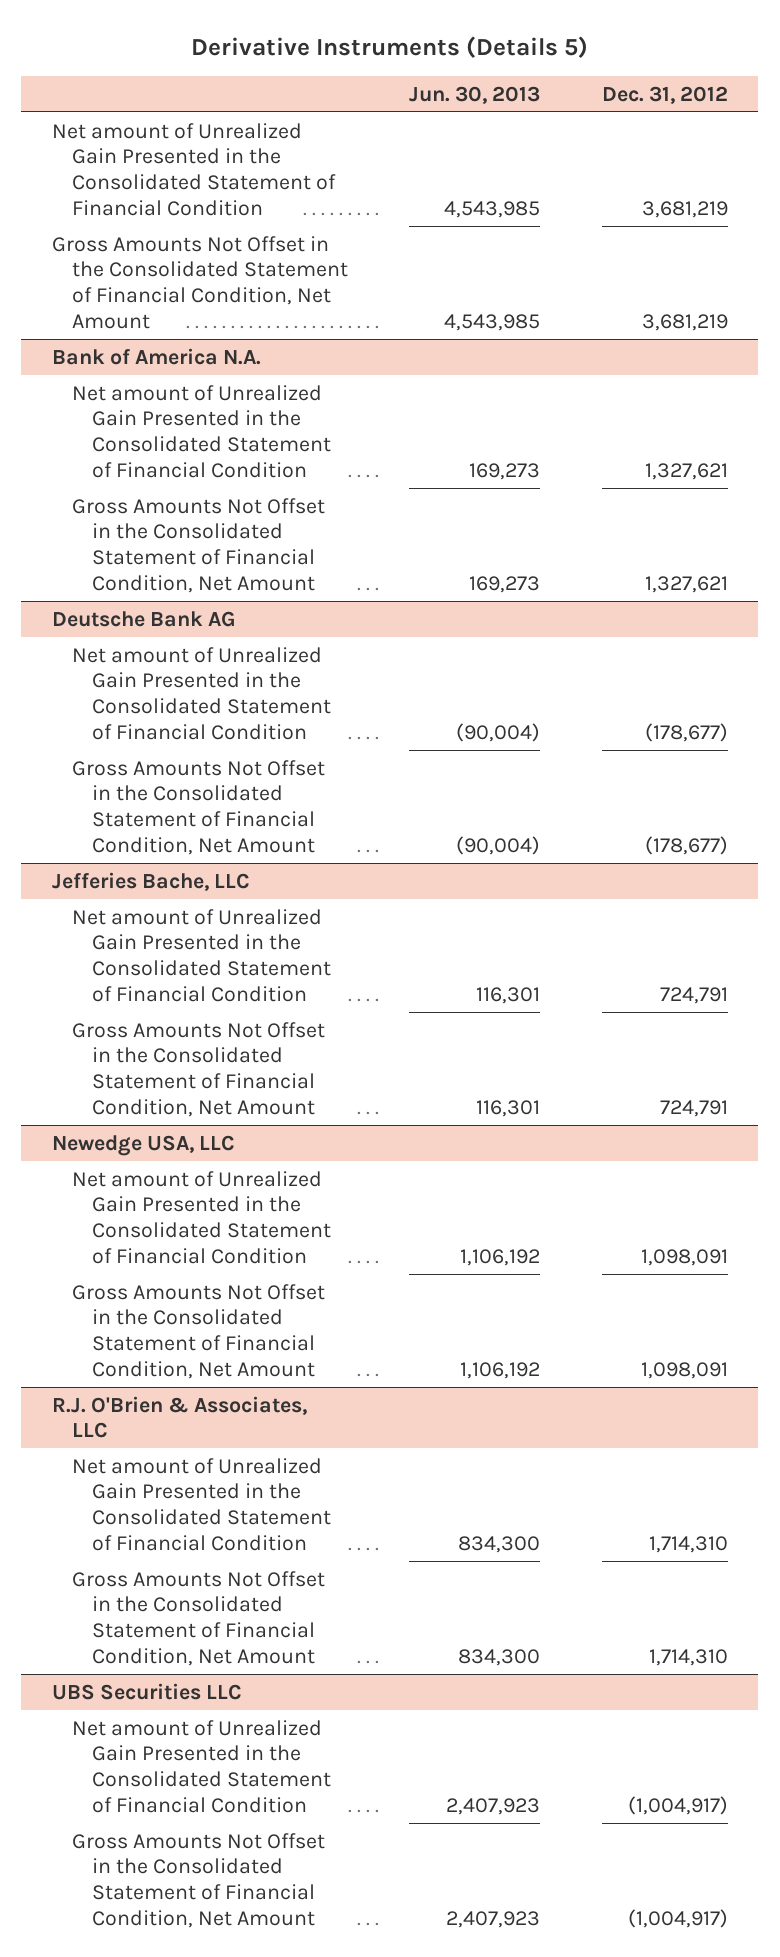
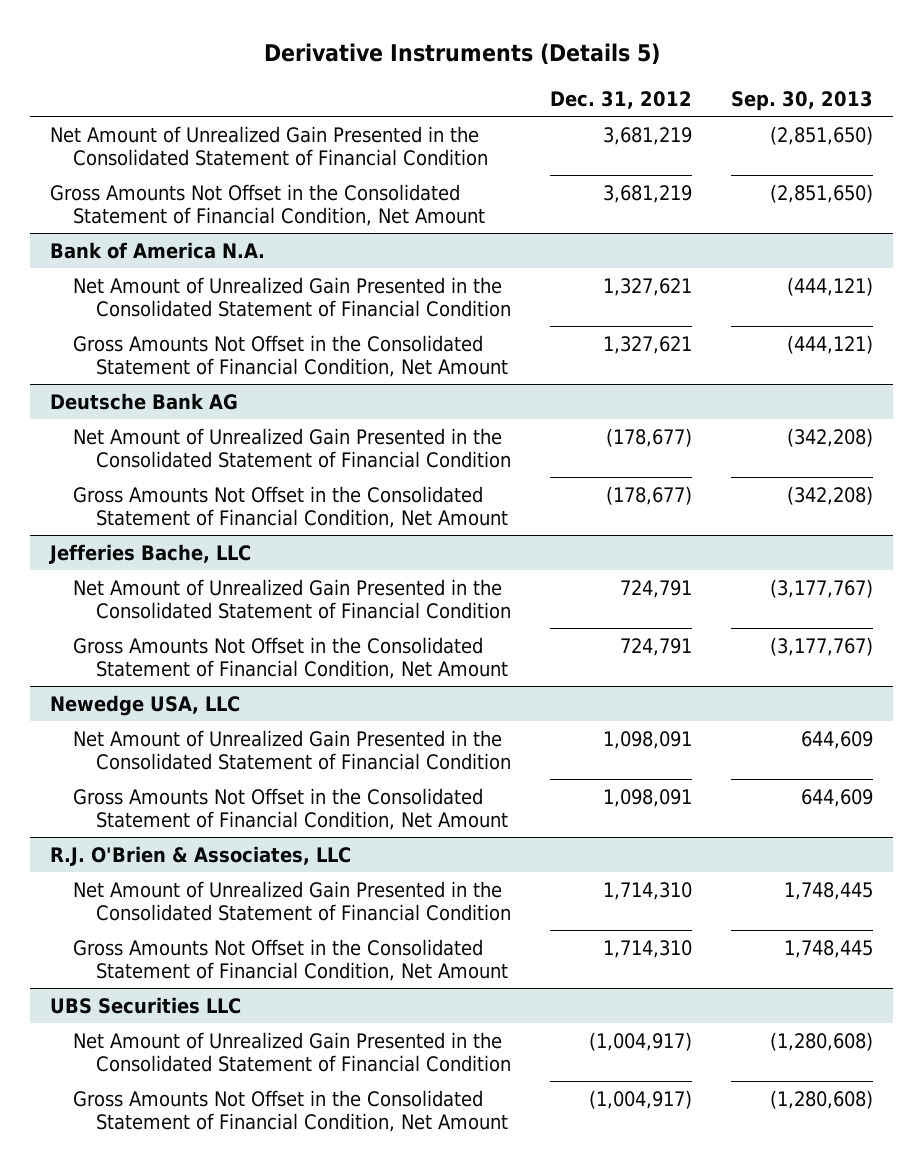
[409,85,541,104] Jun. 30, 2013 -> none
none -> [731,91,874,112] Sep. 30, 2013
[52,122,336,216] Net amount of Unrealized Gain Presented in the Consolidated Statement of Financial Condition -> [49,125,488,167] Net Amount of Unrealized Gain Presented in the Consolidated Statement of Financial Condition
[71,384,331,478] Net amount of Unrealized Gain Presented in the Consolidated Statement of Financial Condition -> [72,276,511,318] Net Amount of Unrealized Gain Presented in the Consolidated Statement of Financial Condition
[71,646,331,740] Net amount of Unrealized Gain Presented in the Consolidated Statement of Financial Condition -> [72,427,511,469] Net Amount of Unrealized Gain Presented in the Consolidated Statement of Financial Condition
[71,908,331,1002] Net amount of Unrealized Gain Presented in the Consolidated Statement of Financial Condition -> [72,578,511,620] Net Amount of Unrealized Gain Presented in the Consolidated Statement of Financial Condition
[71,1170,331,1264] Net amount of Unrealized Gain Presented in the Consolidated Statement of Financial Condition -> [72,729,511,771] Net Amount of Unrealized Gain Presented in the Consolidated Statement of Financial Condition
[71,1457,331,1551] Net amount of Unrealized Gain Presented in the Consolidated Statement of Financial Condition -> [72,880,511,922] Net Amount of Unrealized Gain Presented in the Consolidated Statement of Financial Condition
[71,1719,331,1813] Net amount of Unrealized Gain Presented in the Consolidated Statement of Financial Condition -> [72,1031,511,1073] Net Amount of Unrealized Gain Presented in the Consolidated Statement of Financial Condition

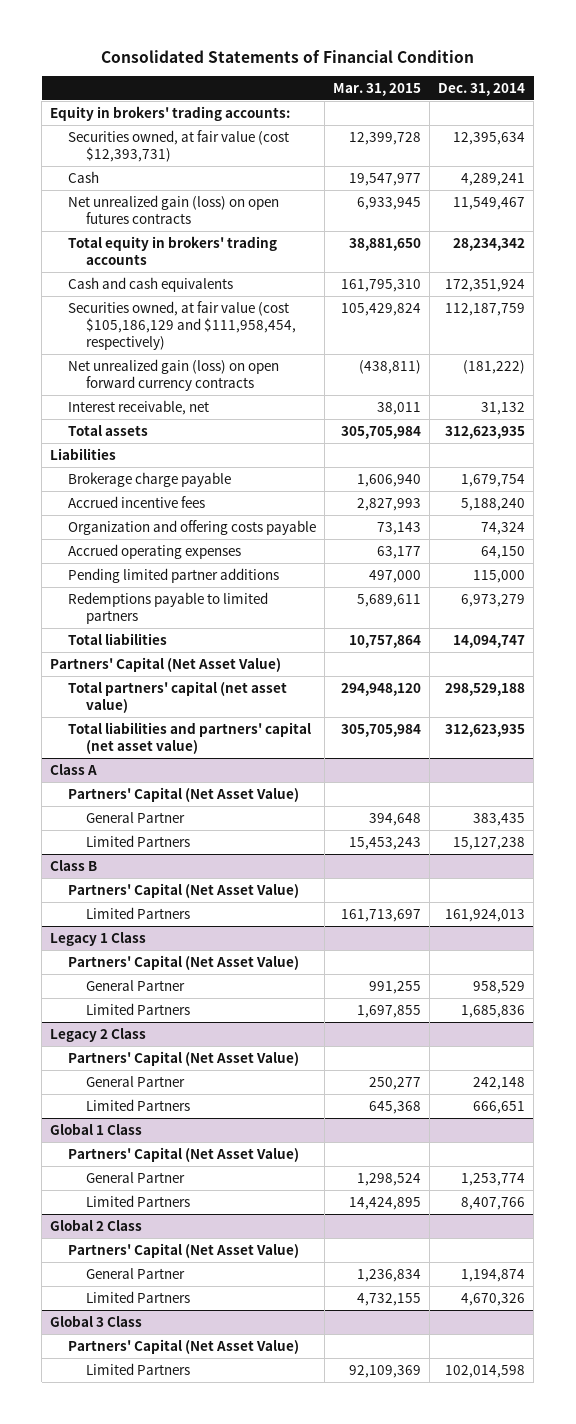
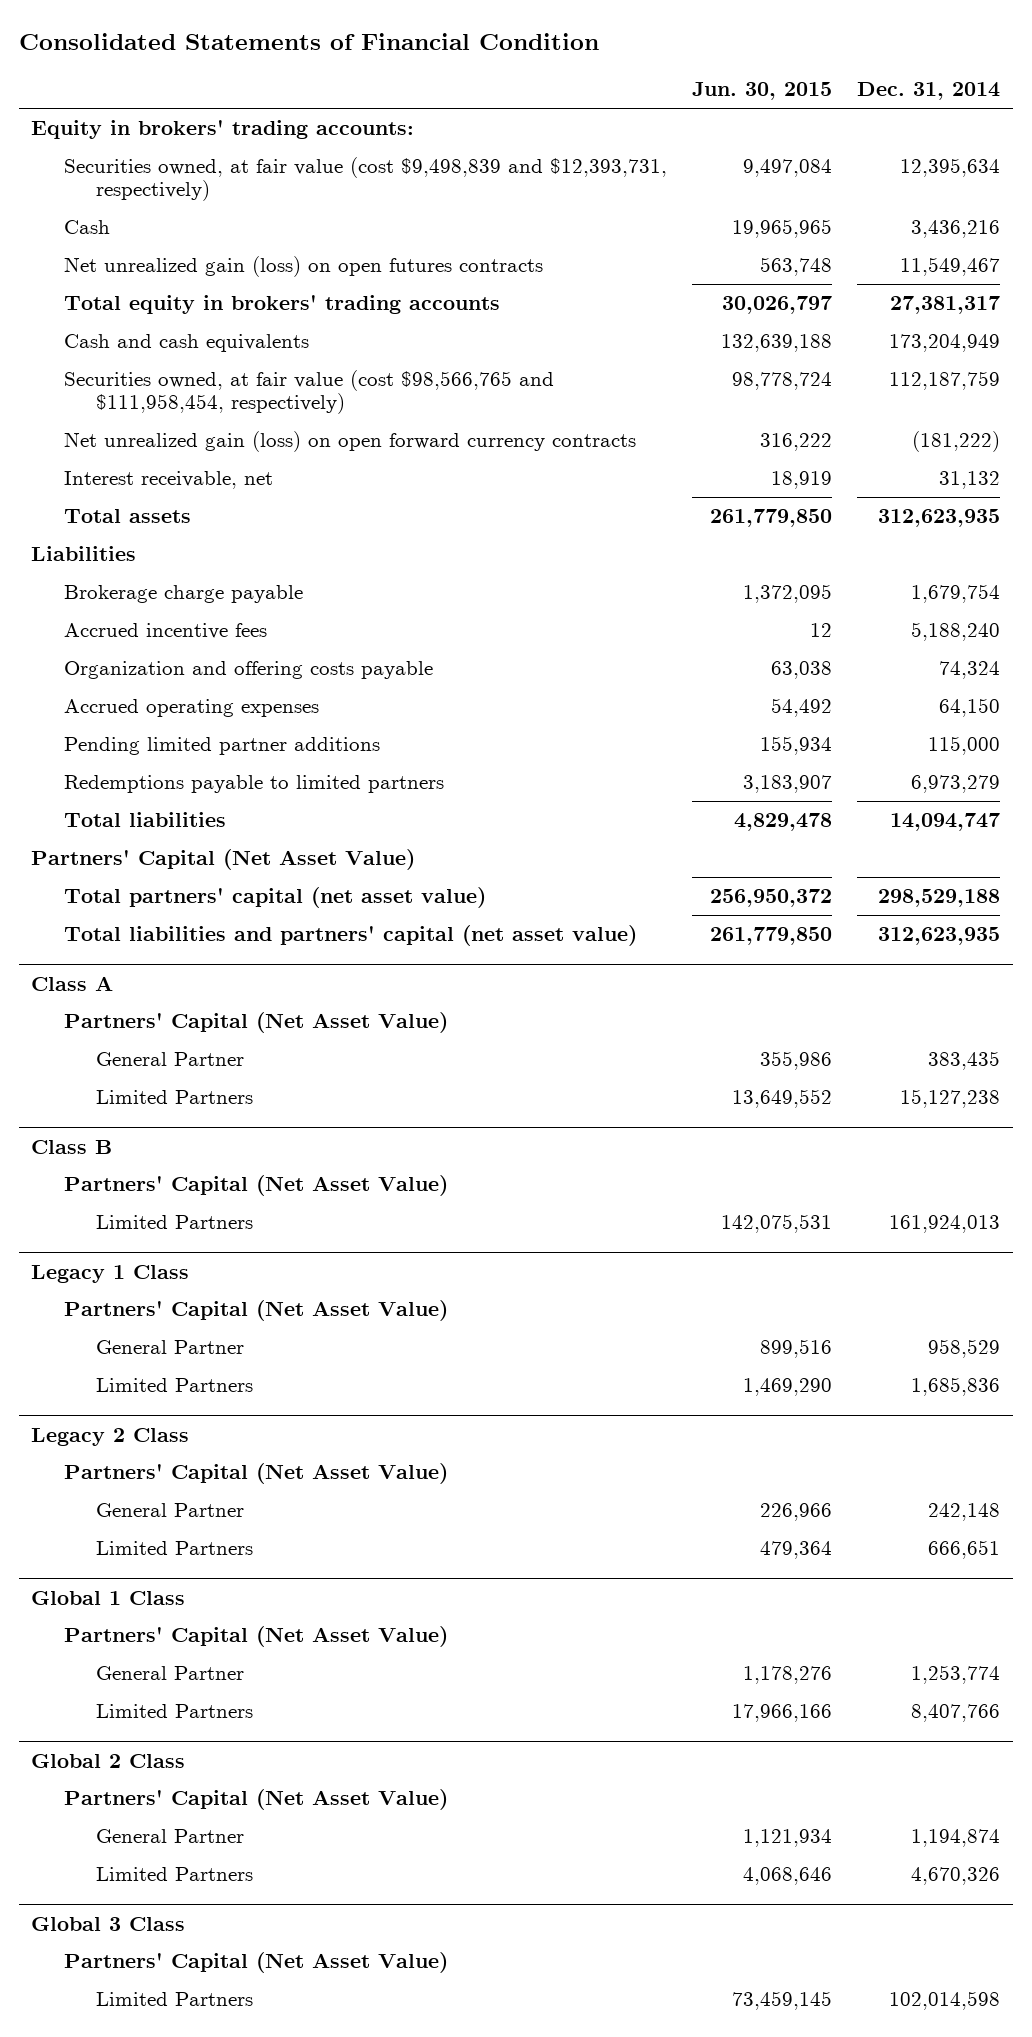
[333,82,422,96] Mar. 31, 2015 -> none
none -> [691,82,832,101] Jun. 30, 2015
[68,129,290,162] Securities owned, at fair value (cost $12,393,731) -> [63,156,667,202] Securities owned, at fair value (cost $9,498,839 and $12,393,731, respectively)
[461,172,526,186] 4,289,241 -> [911,219,1001,238] 3,436,216
[453,237,526,251] 28,234,342 -> [890,295,1001,314] 27,381,317
[445,278,526,292] 172,351,924 -> [889,333,1001,352] 173,204,949
[68,300,297,350] Securities owned, at fair value (cost $105,186,129 and $111,958,454, respectively) -> [63,369,554,415] Securities owned, at fair value (cost $98,566,765 and $111,958,454, respectively)

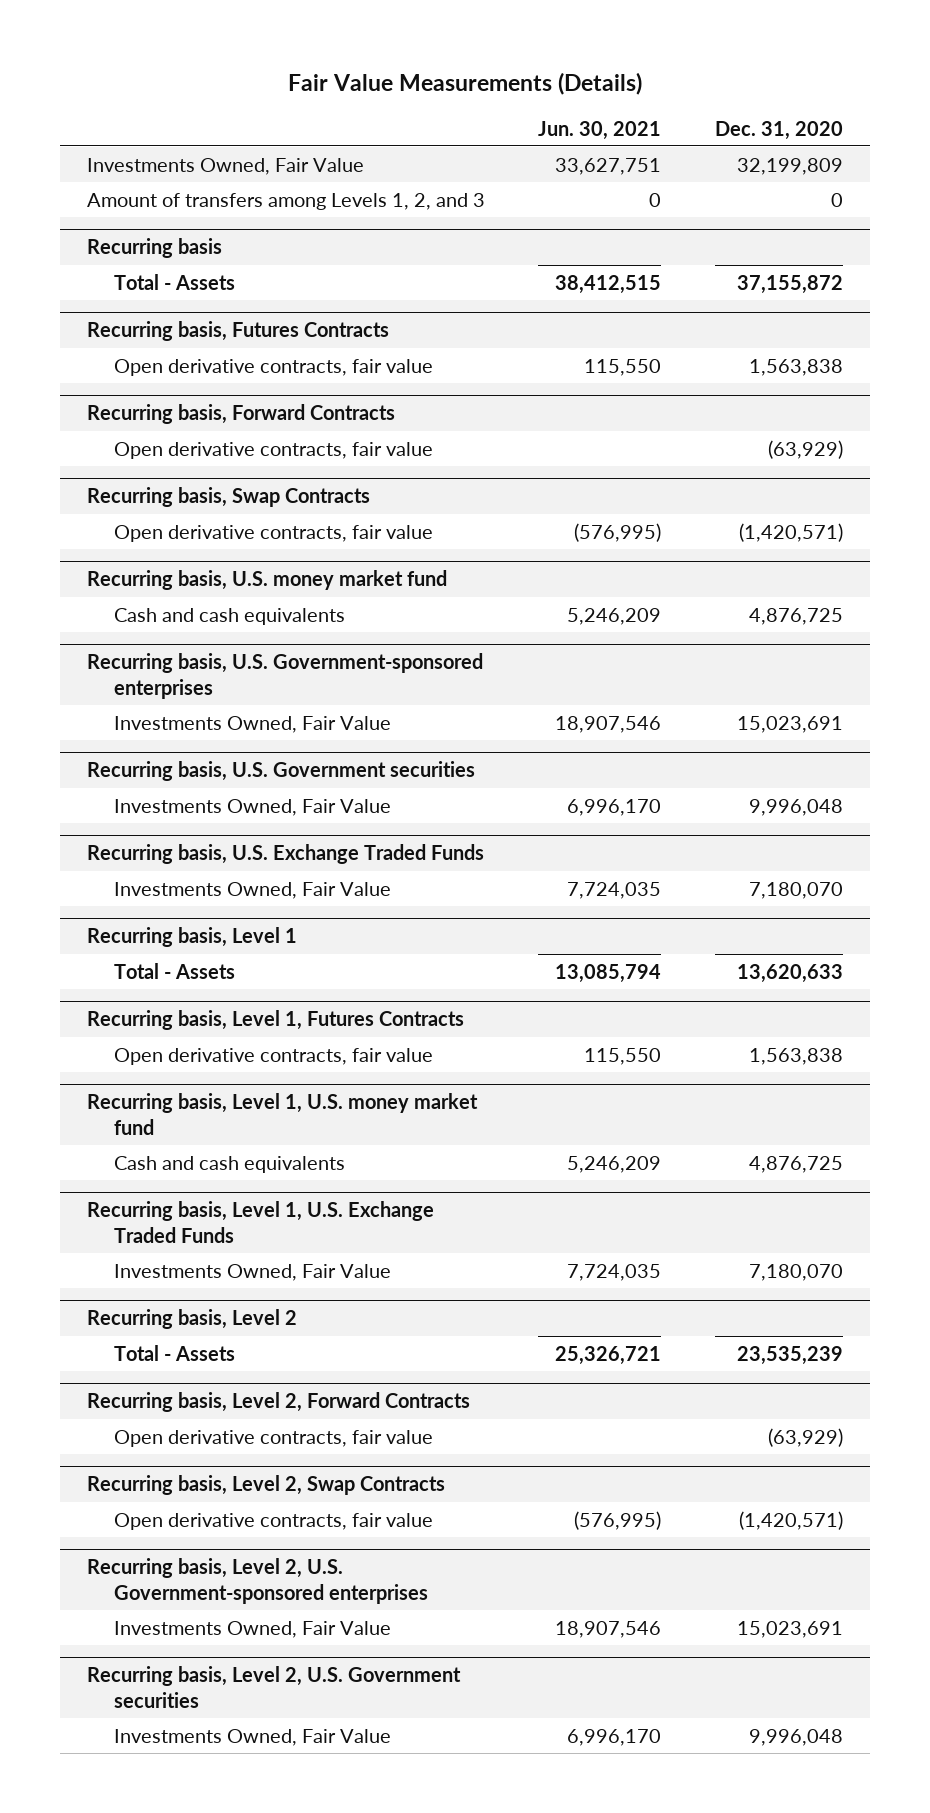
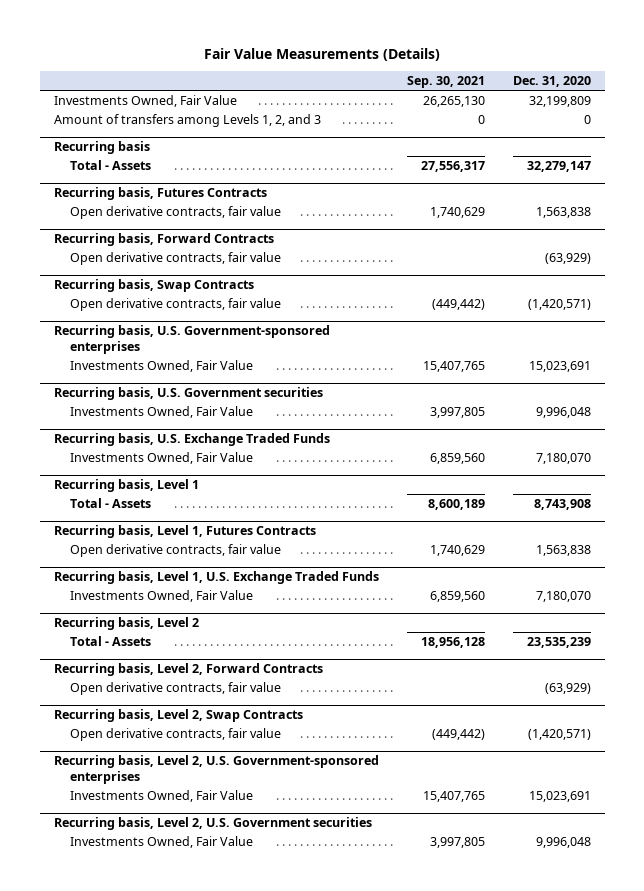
[538,120,662,140] Jun. 30, 2021 -> none
none -> [406,76,485,89] Sep. 30, 2021
[737,274,844,294] 37,155,872 -> [526,161,591,173] 32,279,147
[86,570,447,591] Recurring basis, U.S. money market fund -> none
[114,607,346,625] Cash and cash equivalents -> none
[737,963,844,983] 13,620,633 -> [533,499,591,511] 8,743,908
[86,1093,478,1136] Recurring basis, Level 1, U.S. money market fund -> none
[114,1155,346,1173] Cash and cash equivalents -> none

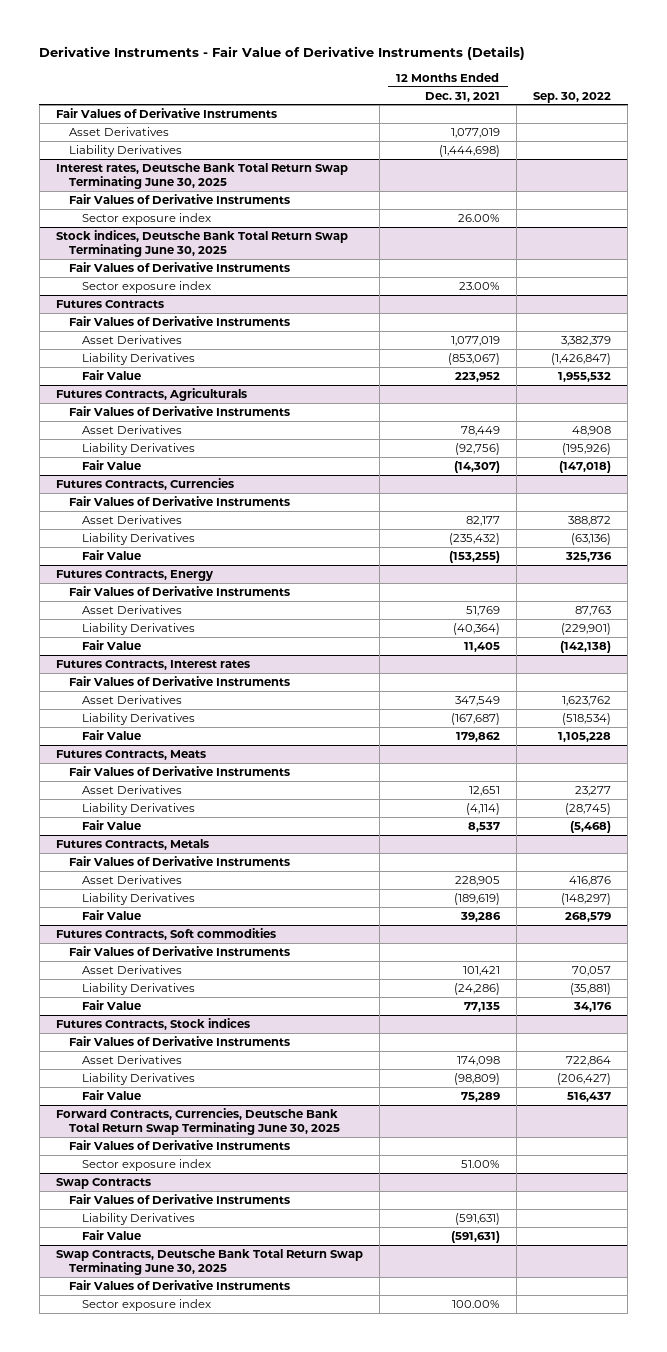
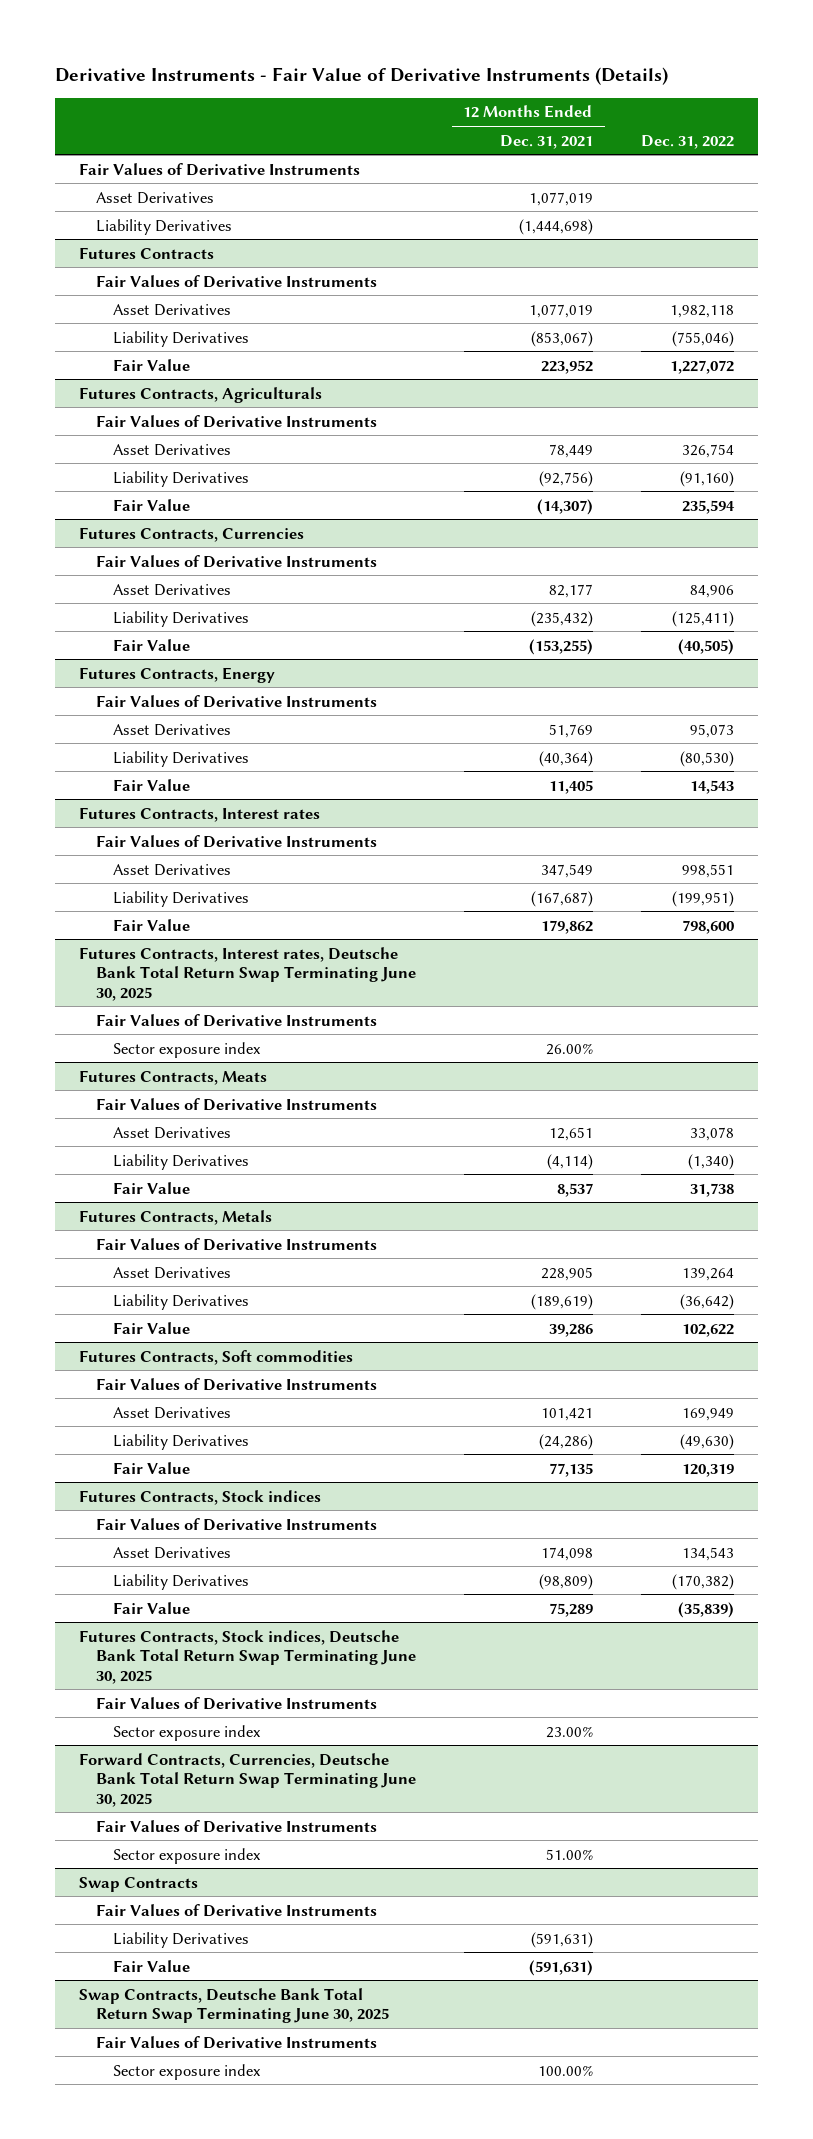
[533,91,612,103] Sep. 30, 2022 -> none
none -> [640,134,734,149] Dec. 31, 2022
[56,162,349,190] Interest rates, Deutsche Bank Total Return Swap Terminating June 30, 2025 -> none
[68,193,290,204] Fair Values of Derivative Instruments -> none
[81,212,211,225] Sector exposure index -> none
[56,229,349,258] Stock indices, Deutsche Bank Total Return Swap Terminating June 30, 2025 -> none
[68,261,290,272] Fair Values of Derivative Instruments -> none
[81,280,211,293] Sector exposure index -> none
none -> [79,946,416,1001] Futures Contracts, Interest rates, Deutsche Bank Total Return Swap Terminating June 30, 2025
none -> [95,1013,377,1027] Fair Values of Derivative Instruments
none -> [112,1041,261,1058] Sector exposure index
none -> [79,1629,416,1684] Futures Contracts, Stock indices, Deutsche Bank Total Return Swap Terminating June 30, 2025
none -> [95,1696,377,1710] Fair Values of Derivative Instruments
none -> [112,1724,261,1741] Sector exposure index

